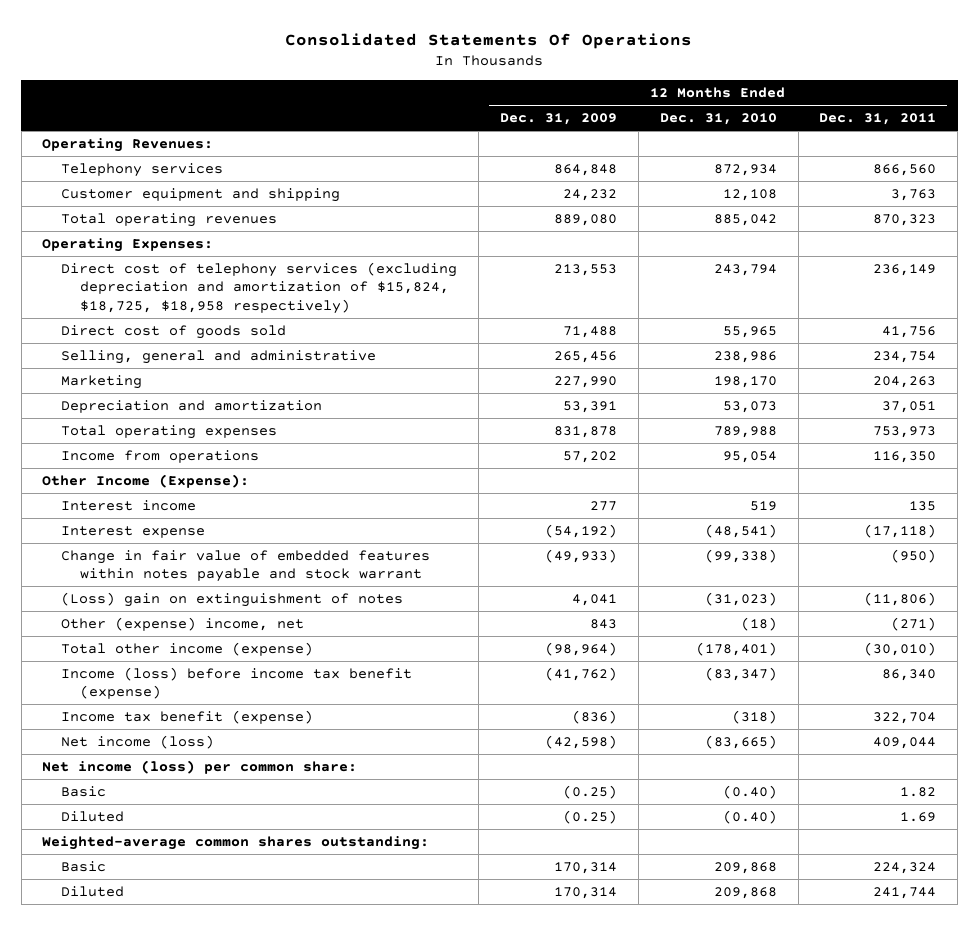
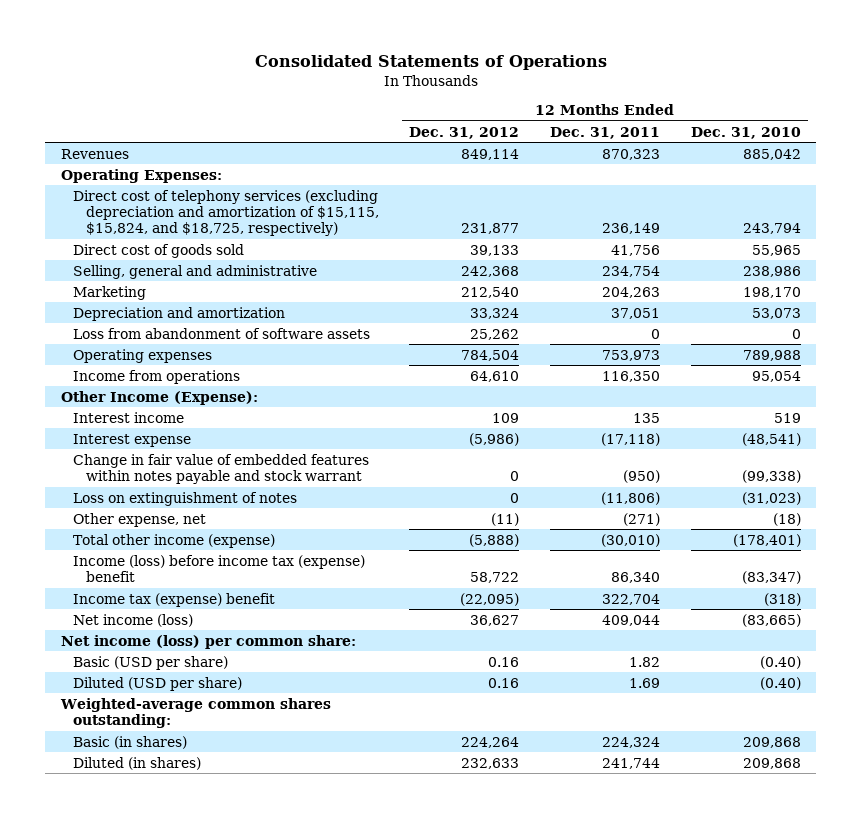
[285,32,693,49] Consolidated Statements Of Operations -> [254,54,607,70] Consolidated Statements of Operations
[499,113,617,126] Dec. 31, 2009 -> none
none -> [409,126,520,139] Dec. 31, 2012
[42,137,214,152] Operating Revenues: -> none
[61,162,224,177] Telephony services -> none
[61,187,341,202] Customer equipment and shipping -> none
[61,212,278,227] Total operating revenues -> [60,148,129,159] Revenues
[61,261,458,314] Direct cost of telephony services (excluding depreciation and amortization of $15,824, $18,725, $18,958 respectively) -> [73,189,379,237] Direct cost of telephony services (excluding depreciation and amortization of $15,115, $15,824, and $18,725, respectively)
none -> [73,327,371,339] Loss from abandonment of software assets
[61,424,278,439] Total operating expenses -> [73,348,213,363] Operating expenses
[61,591,404,607] (Loss) gain on extinguishment of notes -> [73,491,298,506] Loss on extinguishment of notes
[61,616,305,631] Other (expense) income, net -> [73,512,207,527] Other expense, net
[61,666,413,700] Income (loss) before income tax benefit (expense) -> [73,554,366,582] Income (loss) before income tax (expense) benefit
[61,709,314,724] Income tax benefit (expense) -> [73,592,276,607] Income tax (expense) benefit
[61,785,107,797] Basic -> [73,655,229,670] Basic (USD per share)
[61,810,125,822] Diluted -> [73,676,243,691] Diluted (USD per share)
[61,860,107,872] Basic -> [73,735,188,749] Basic (in shares)
[61,885,125,897] Diluted -> [73,756,202,770] Diluted (in shares)

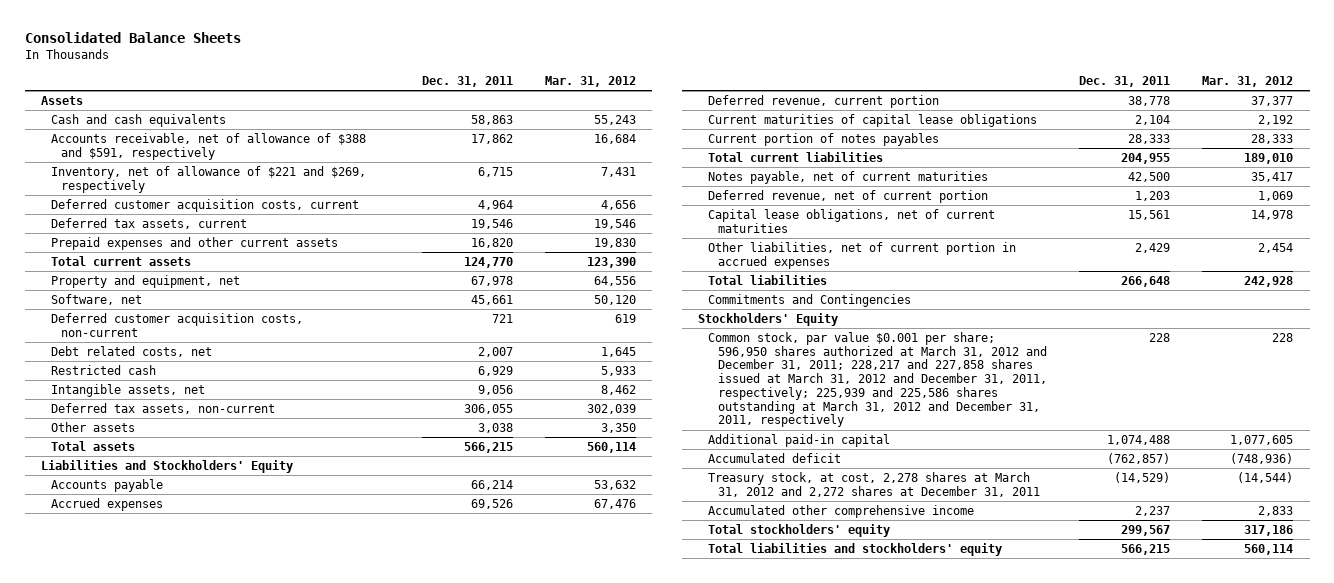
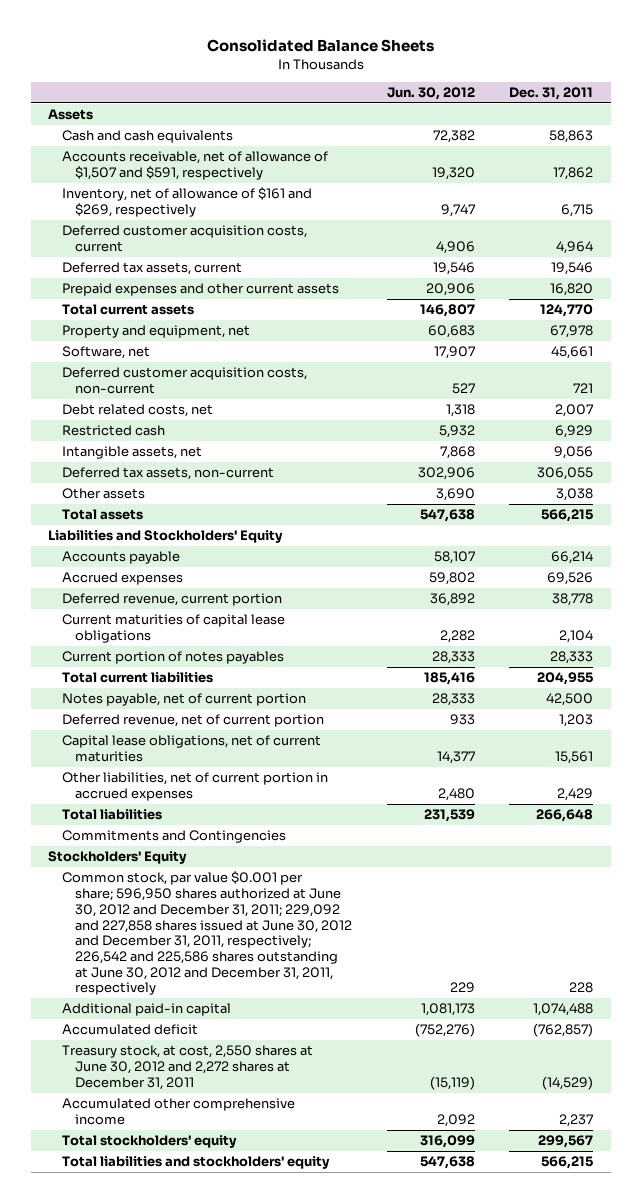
[545,75,637,87] Mar. 31, 2012 -> none
none -> [386,86,475,100] Jun. 30, 2012
[50,132,366,160] Accounts receivable, net of allowance of $388 and $591, respectively -> [61,151,328,181] Accounts receivable, net of allowance of $1,507 and $591, respectively
[50,165,366,193] Inventory, net of allowance of $221 and $269, respectively -> [61,187,312,218] Inventory, net of allowance of $161 and $269, respectively
[708,170,989,184] Notes payable, net of current maturities -> [61,693,306,707] Notes payable, net of current portion
[708,331,1048,428] Common stock, par value $0.001 per share; 596,950 shares authorized at March 31, 2012 and December 31, 2011; 228,217 and 227,858 shares issued at March 31, 2012 and December 31, 2011, respectively; 225,939 and 225,586 shares outstanding at March 31, 2012 and December 31, 2011, respectively -> [61,871,353,996] Common stock, par value $0.001 per share; 596,950 shares authorized at June 30, 2012 and December 31, 2011; 229,092 and 227,858 shares issued at June 30, 2012 and December 31, 2011, respectively; 226,542 and 225,586 shares outstanding at June 30, 2012 and December 31, 2011, respectively
[708,471,1041,497] Treasury stock, at cost, 2,278 shares at March 31, 2012 and 2,272 shares at December 31, 2011 -> [61,1045,313,1090] Treasury stock, at cost, 2,550 shares at June 30, 2012 and 2,272 shares at December 31, 2011

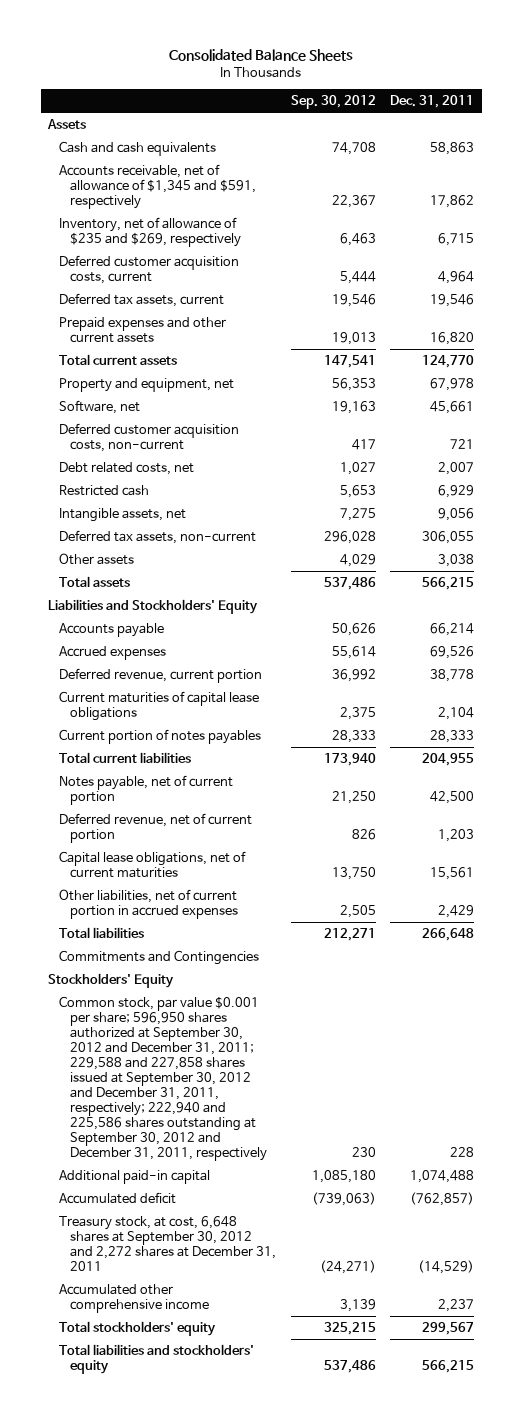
[386,86,475,100] Jun. 30, 2012 -> none
none -> [290,95,376,110] Sep. 30, 2012
[61,151,328,181] Accounts receivable, net of allowance of $1,507 and $591, respectively -> [59,163,257,210] Accounts receivable, net of allowance of $1,345 and $591, respectively
[61,187,312,218] Inventory, net of allowance of $161 and $269, respectively -> [59,216,242,248] Inventory, net of allowance of $235 and $269, respectively
[61,871,353,996] Common stock, par value $0.001 per share; 596,950 shares authorized at June 30, 2012 and December 31, 2011; 229,092 and 227,858 shares issued at June 30, 2012 and December 31, 2011, respectively; 226,542 and 225,586 shares outstanding at June 30, 2012 and December 31, 2011, respectively -> [59,995,268,1162] Common stock, par value $0.001 per share; 596,950 shares authorized at September 30, 2012 and December 31, 2011; 229,588 and 227,858 shares issued at September 30, 2012 and December 31, 2011, respectively; 222,940 and 225,586 shares outstanding at September 30, 2012 and December 31, 2011, respectively
[61,1045,313,1090] Treasury stock, at cost, 2,550 shares at June 30, 2012 and 2,272 shares at December 31, 2011 -> [59,1215,277,1272] Treasury stock, at cost, 6,648 shares at September 30, 2012 and 2,272 shares at December 31, 2011

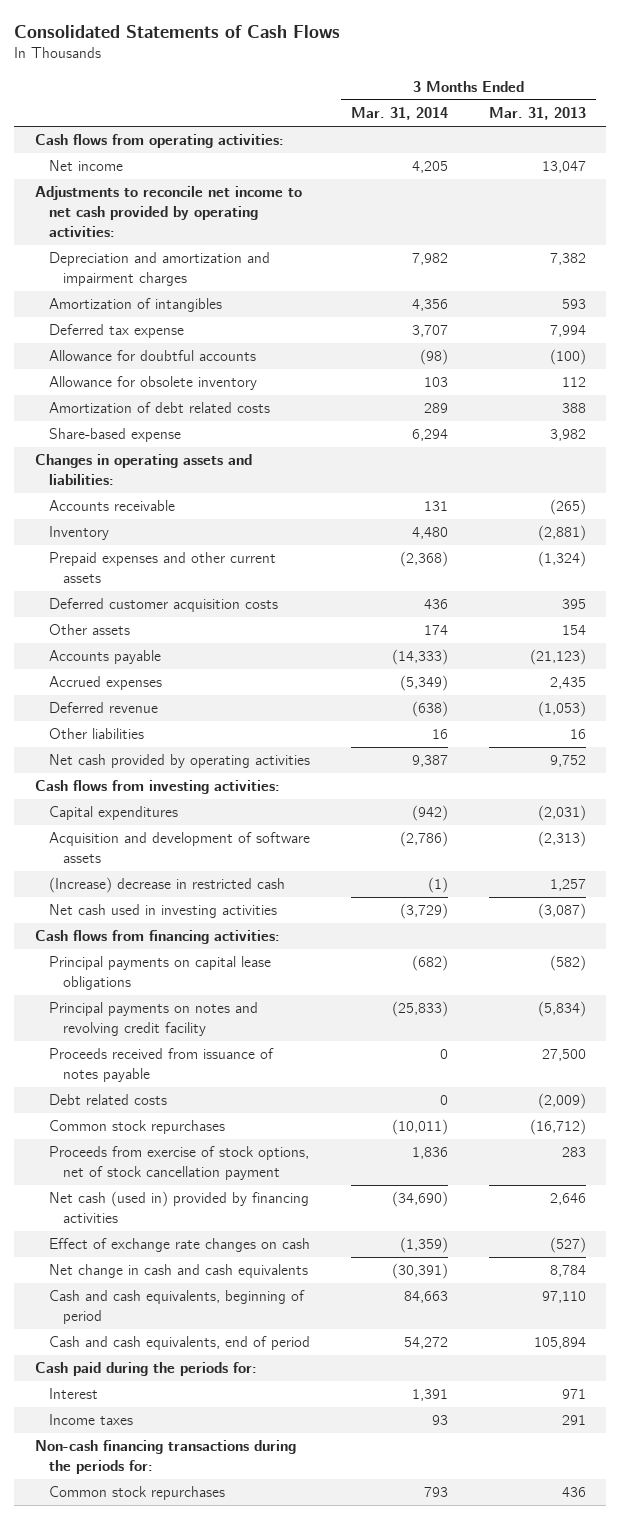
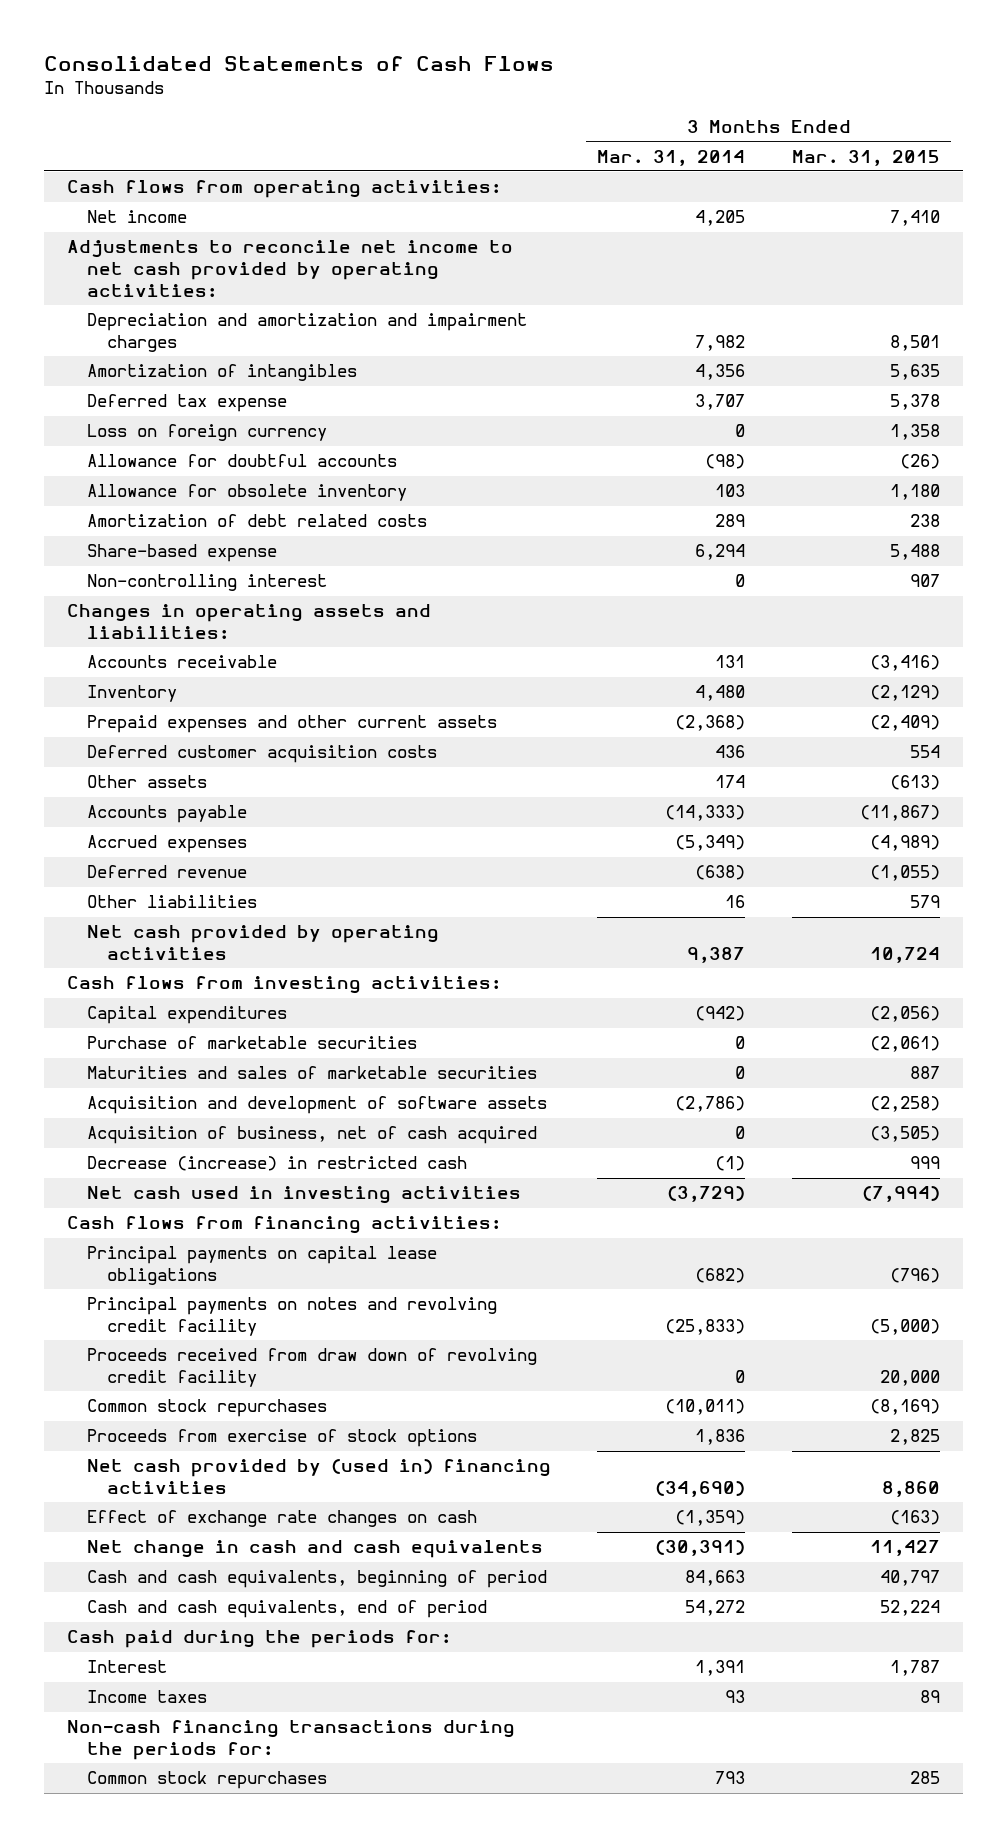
[488,107,586,121] Mar. 31, 2013 -> none
none -> [791,149,940,166] Mar. 31, 2015
none -> [87,424,328,442] Loss on foreign currency
none -> [87,574,328,592] Non-controlling interest
none -> [87,1036,418,1050] Purchase of marketable securities
none -> [87,1066,538,1080] Maturities and sales of marketable securities
none -> [87,1126,538,1145] Acquisition of business, net of cash acquired
[49,877,286,894] (Increase) decrease in restricted cash -> [87,1156,468,1172] Decrease (increase) in restricted cash
[49,1048,275,1082] Proceeds received from issuance of notes payable -> none
[49,1094,168,1106] Debt related costs -> none
none -> [87,1348,538,1388] Proceeds received from draw down of revolving credit facility
[49,1146,310,1180] Proceeds from exercise of stock options, net of stock cancellation payment -> [87,1429,478,1448] Proceeds from exercise of stock options
[49,1191,310,1223] Net cash (used in) provided by financing activities -> [87,1459,552,1495] Net cash provided by (used in) financing activities

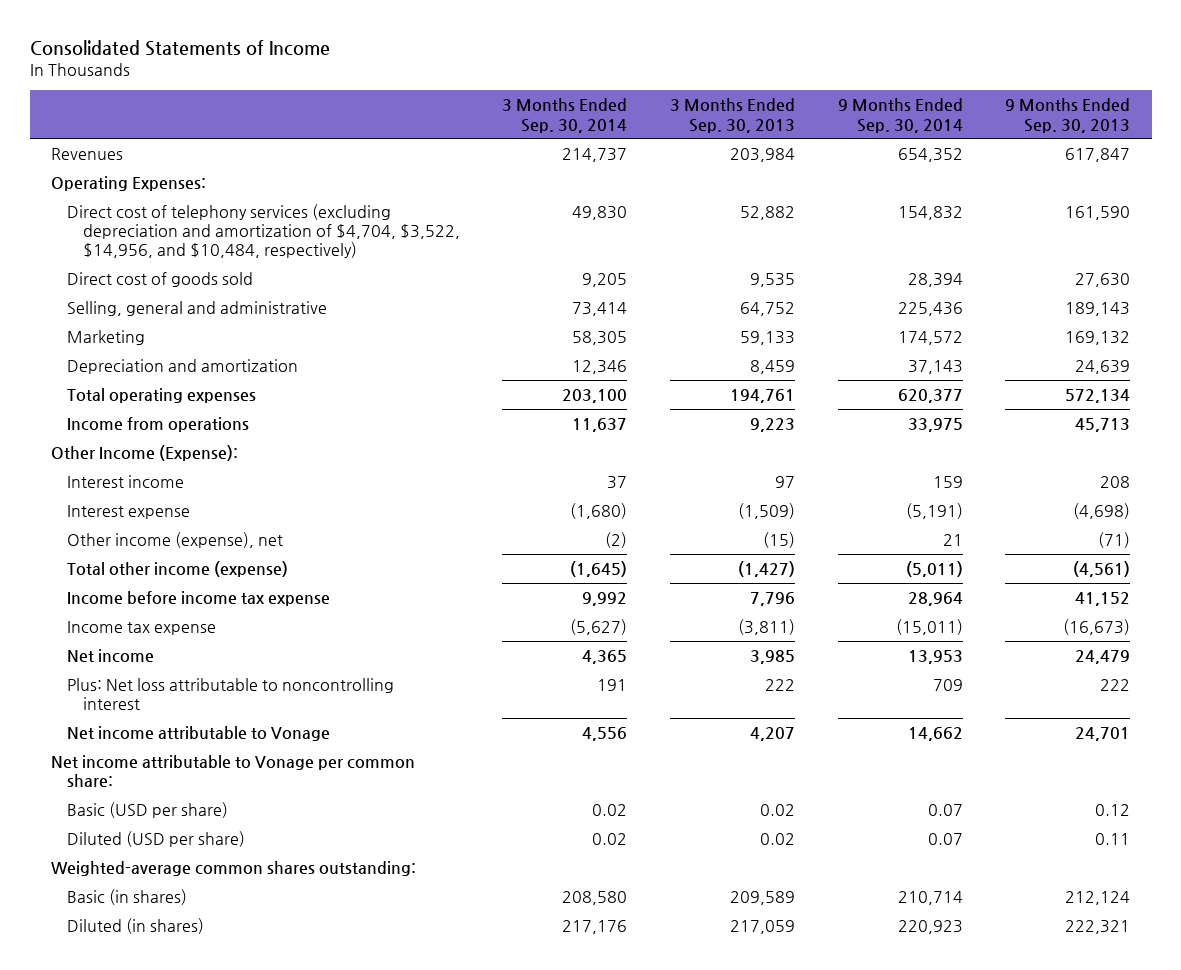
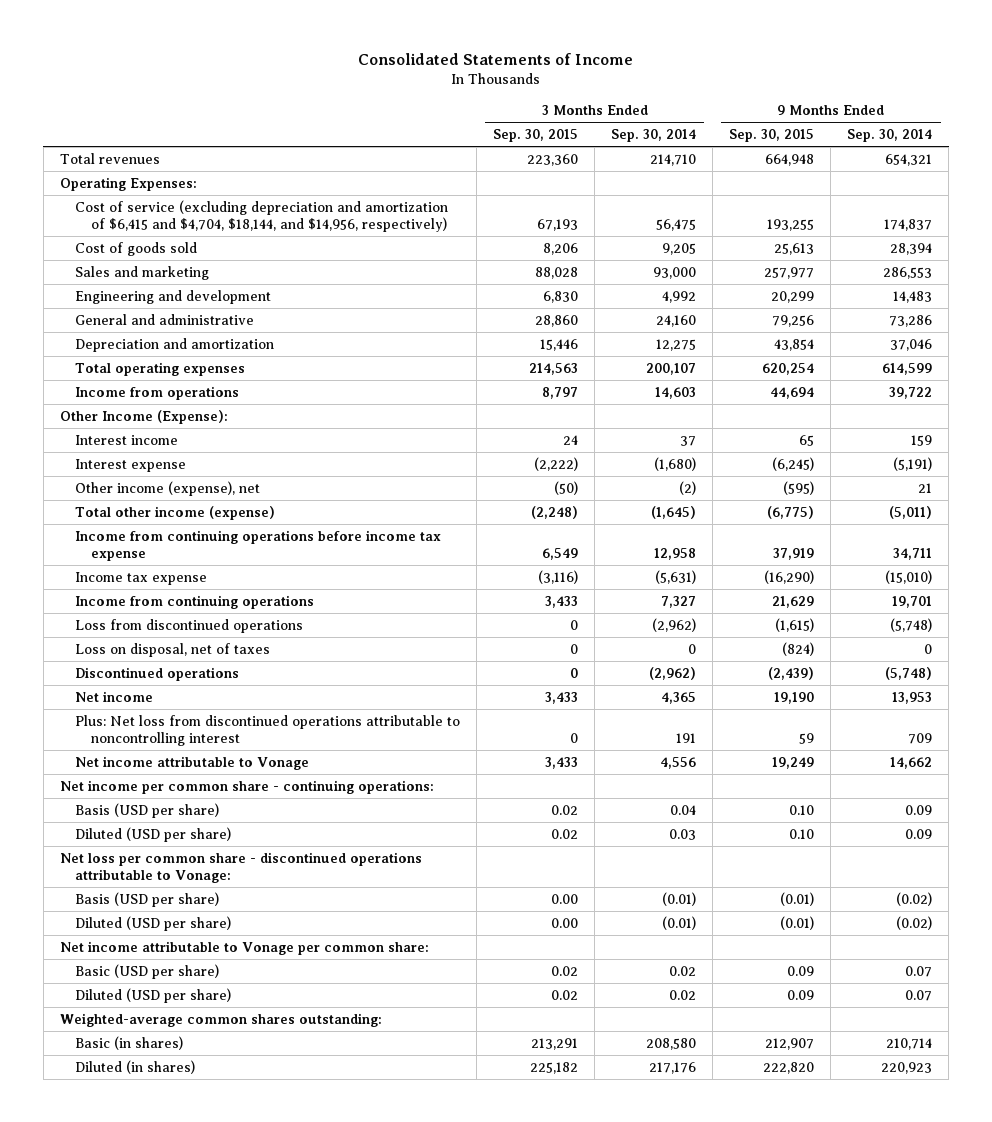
[669,98,795,133] 3 Months Ended Sep. 30, 2013 -> none
[1005,98,1131,133] 9 Months Ended Sep. 30, 2013 -> none
none -> [493,128,579,142] Sep. 30, 2015
none -> [729,128,815,142] Sep. 30, 2015
[50,147,123,160] Revenues -> [59,152,160,164] Total revenues
[562,147,628,162] 214,737 -> [650,153,697,166] 214,710
[897,147,963,162] 654,352 -> [885,153,933,166] 654,321
[66,329,145,345] Marketing -> none
[66,203,460,259] Direct cost of telephony services (excluding depreciation and amortization of $4,704, $3,522, $14,956, and $10,484, respectively) -> [75,199,449,232] Cost of service (excluding depreciation and amortization of $6,415 and $4,704, $18,144, and $14,956, respectively)
[572,205,628,220] 49,830 -> [656,218,697,231] 56,475
[897,205,963,220] 154,832 -> [884,218,933,231] 174,837
[66,271,253,287] Direct cost of goods sold -> [75,241,198,256] Cost of goods sold
none -> [75,265,210,280] Sales and marketing
none -> [75,289,272,304] Engineering and development
[66,300,327,316] Selling, general and administrative -> [75,313,255,325] General and administrative
[572,301,628,316] 73,414 -> [656,314,697,327] 24,160
[897,301,963,316] 225,436 -> [889,314,933,327] 73,286
[572,359,628,374] 12,346 -> [656,338,697,351] 12,275
[907,359,963,374] 37,143 -> [890,338,933,351] 37,046
[562,388,628,403] 203,100 -> [646,362,697,375] 200,107
[897,388,963,403] 620,377 -> [882,362,933,375] 614,599
[572,417,628,432] 11,637 -> [655,386,697,399] 14,603
[907,417,963,432] 33,975 -> [889,386,933,399] 39,722
[66,590,330,606] Income before income tax expense -> [75,529,442,561] Income from continuing operations before income tax expense
[582,591,628,606] 9,992 -> [654,547,697,560] 12,958
[907,591,963,606] 28,964 -> [893,547,933,560] 34,711
[570,618,628,635] (5,627) -> [655,569,697,584] (5,631)
[895,618,963,635] (15,011) -> [885,569,933,584] (15,010)
none -> [75,594,315,609] Income from continuing operations
none -> [75,618,304,633] Loss from discontinued operations
none -> [75,642,271,657] Loss on disposal, net of taxes
none -> [75,666,240,681] Discontinued operations
[66,677,394,711] Plus: Net loss attributable to noncontrolling interest -> [75,714,461,746] Plus: Net loss from discontinued operations attributable to noncontrolling interest
none -> [59,779,434,794] Net income per common share - continuing operations:
none -> [75,802,220,818] Basis (USD per share)
none -> [75,826,232,842] Diluted (USD per share)
none -> [59,851,422,883] Net loss per common share - discontinued operations attributable to Vonage:
none -> [75,891,220,907] Basis (USD per share)
none -> [75,915,232,931] Diluted (USD per share)

